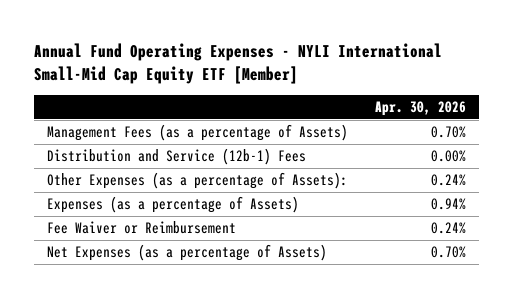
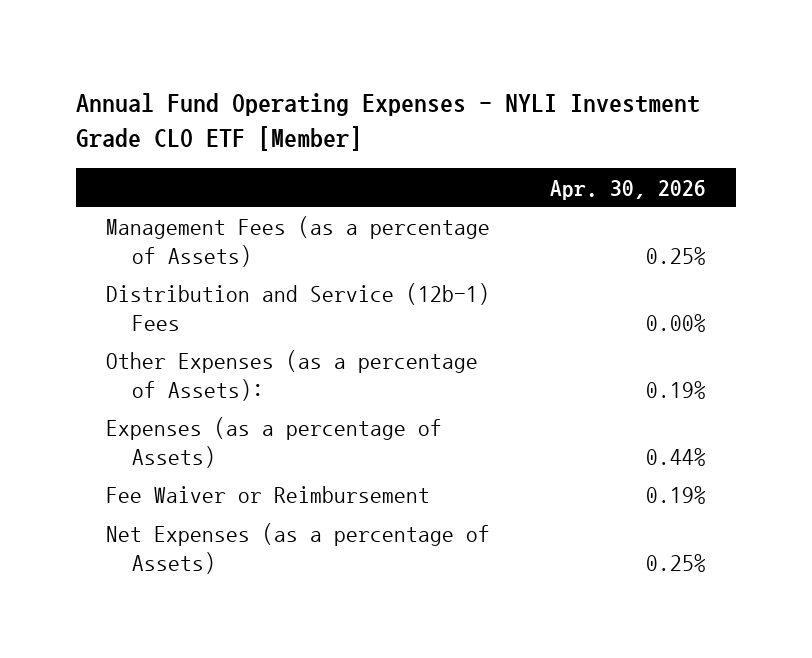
[33,42,442,84] Annual Fund Operating Expenses - NYLI International Small-Mid Cap Equity ETF [Member] -> [76,92,701,151] Annual Fund Operating Expenses - NYLI Investment Grade CLO ETF [Member]
[430,126,466,139] 0.70% -> [645,247,706,266] 0.25%
[430,174,466,187] 0.24% -> [645,381,706,400] 0.19%
[430,198,466,211] 0.94% -> [645,448,706,467] 0.44%
[430,222,466,235] 0.24% -> [645,486,706,505] 0.19%
[430,246,466,259] 0.70% -> [645,554,706,573] 0.25%

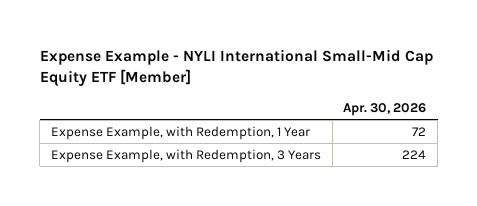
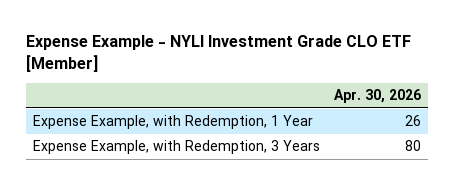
[39,49,433,87] Expense Example - NYLI International Small-Mid Cap Equity ETF [Member] -> [25,35,411,72] Expense Example - NYLI Investment Grade CLO ETF [Member]
[412,126,427,136] 72 -> [404,115,421,127] 26
[402,149,427,159] 224 -> [404,140,421,152] 80

